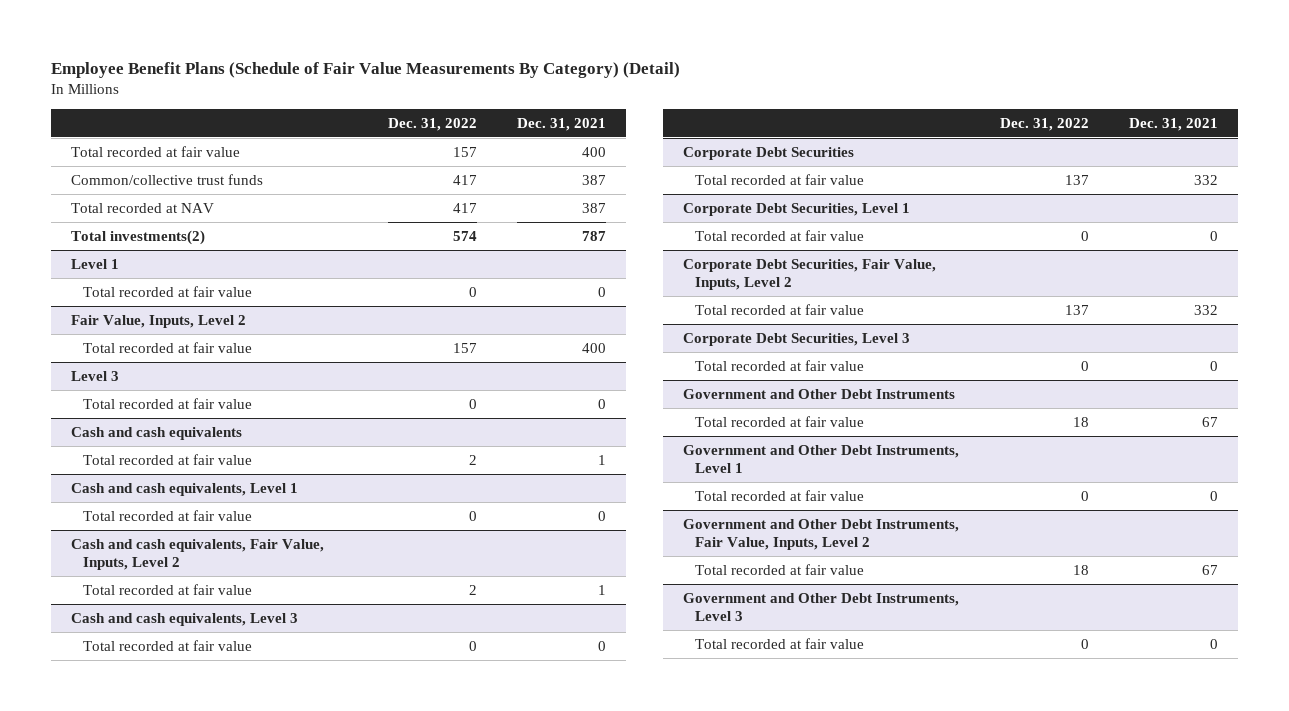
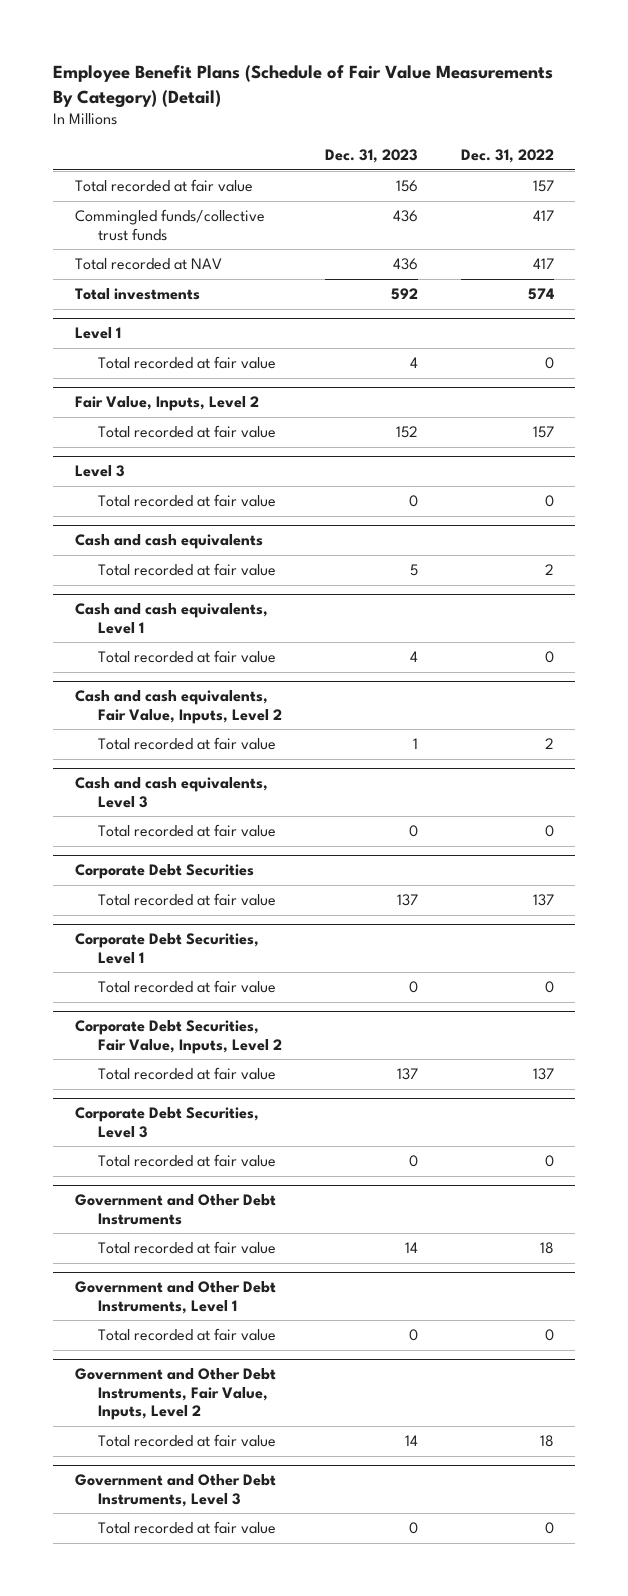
[516,117,606,131] Dec. 31, 2021 -> none
none -> [324,149,418,164] Dec. 31, 2023
[71,173,264,185] Common/collective trust funds -> [74,209,265,241] Commingled funds/collective trust funds
[71,229,206,245] Total investments(2) -> [74,288,200,301] Total investments

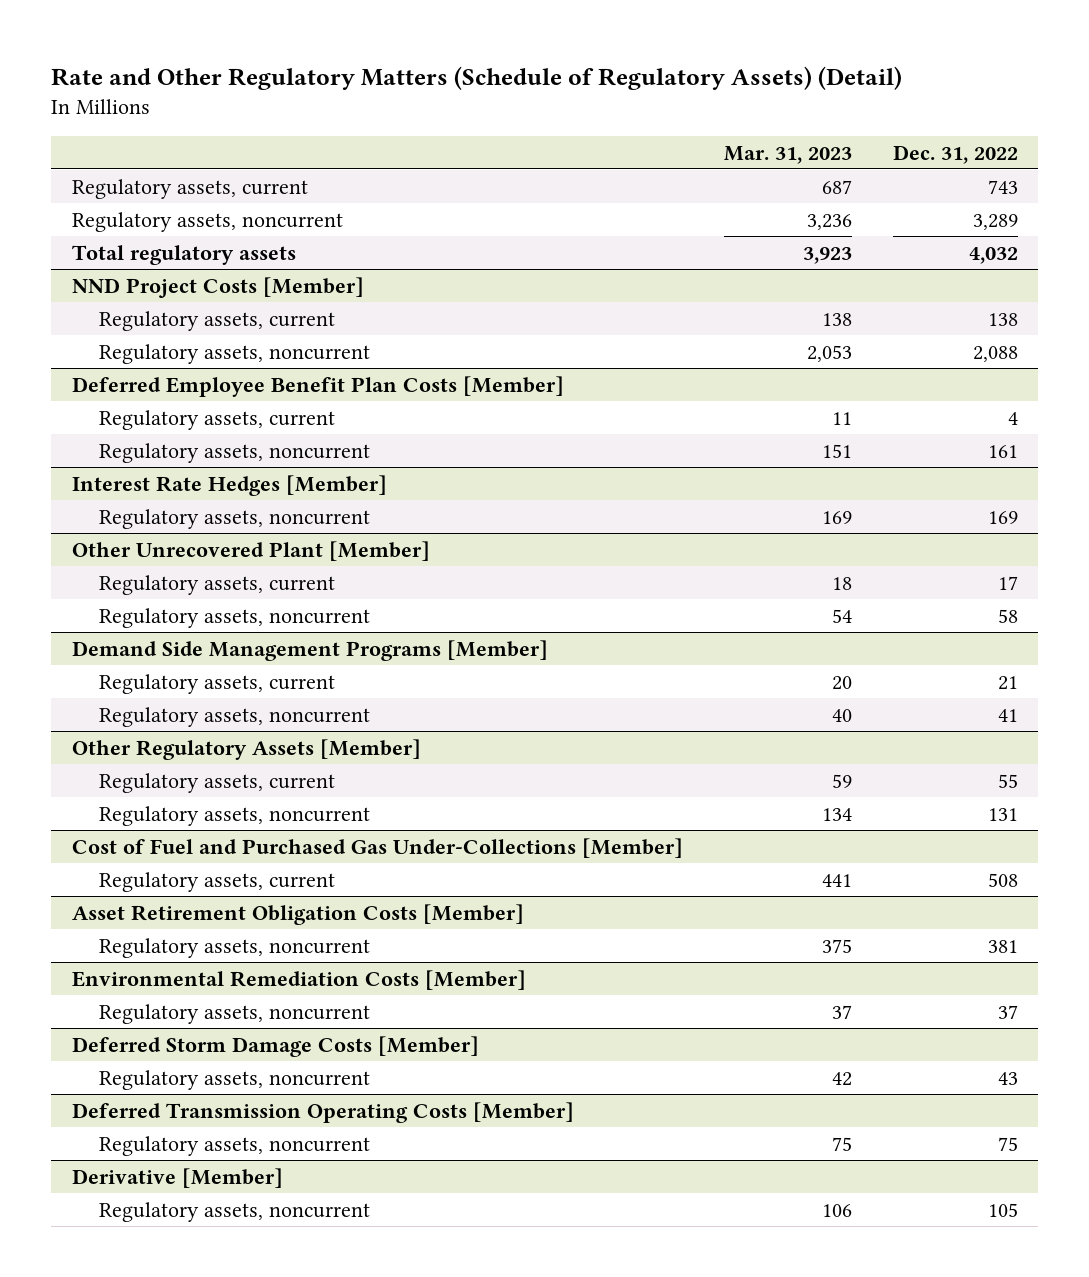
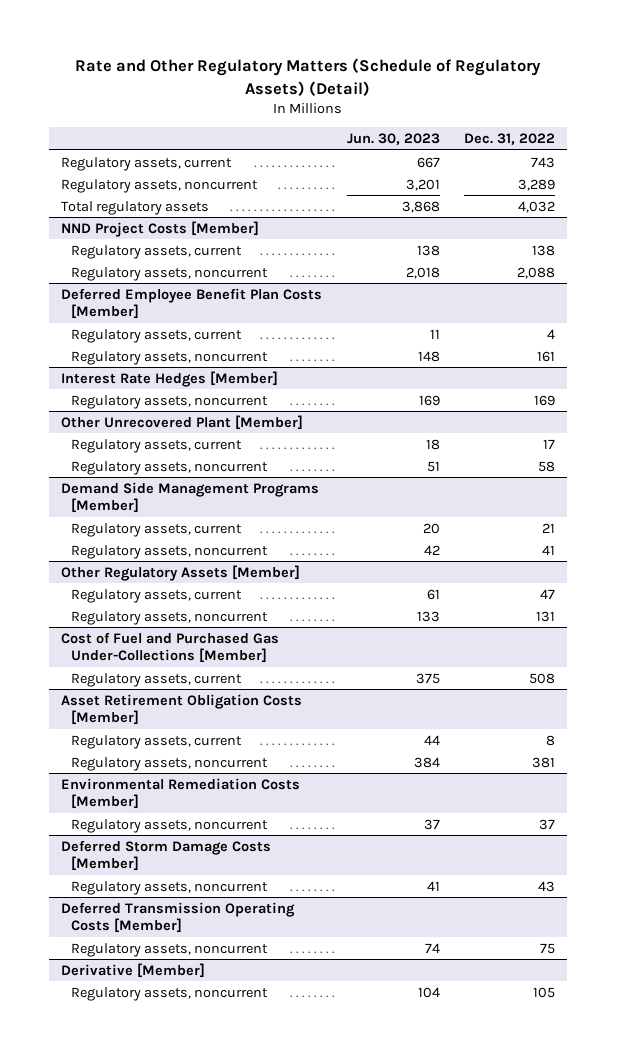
[723,145,852,164] Mar. 31, 2023 -> none
none -> [346,132,440,145] Jun. 30, 2023
[997,773,1018,788] 55 -> [540,588,556,599] 47
none -> [71,734,243,749] Regulatory assets, current

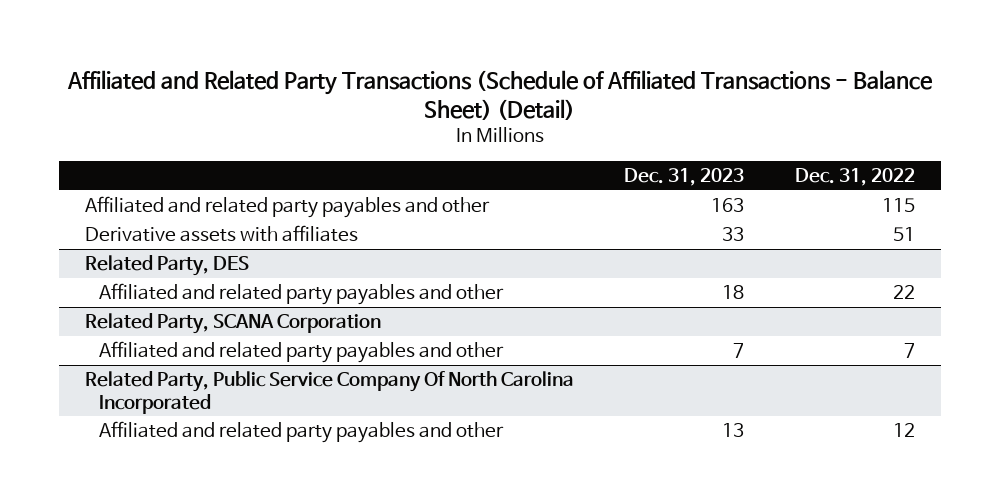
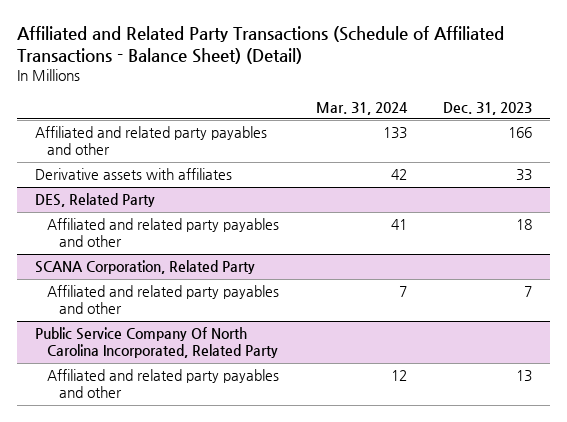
[795,167,916,186] Dec. 31, 2022 -> none
none -> [315,101,408,115] Mar. 31, 2024
[711,198,745,213] 163 -> [508,127,533,139] 166
[84,255,249,277] Related Party, DES -> [35,193,156,208] DES, Related Party
[84,313,381,335] Related Party, SCANA Corporation -> [35,260,256,275] SCANA Corporation, Related Party
[84,371,574,414] Related Party, Public Service Company Of North Carolina Incorporated -> [35,327,278,359] Public Service Company Of North Carolina Incorporated, Related Party

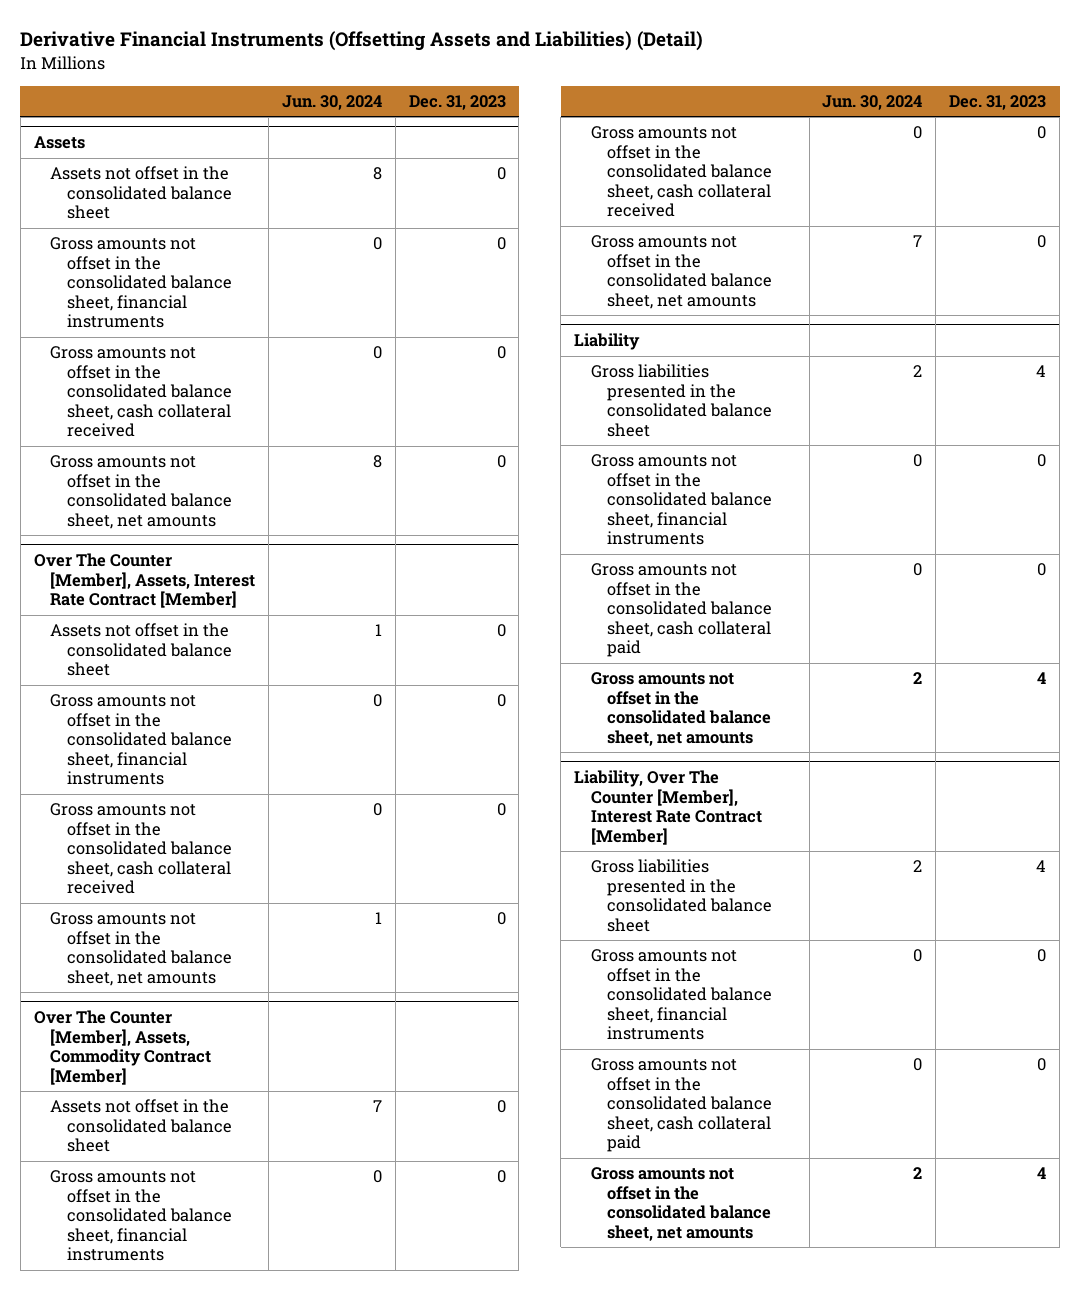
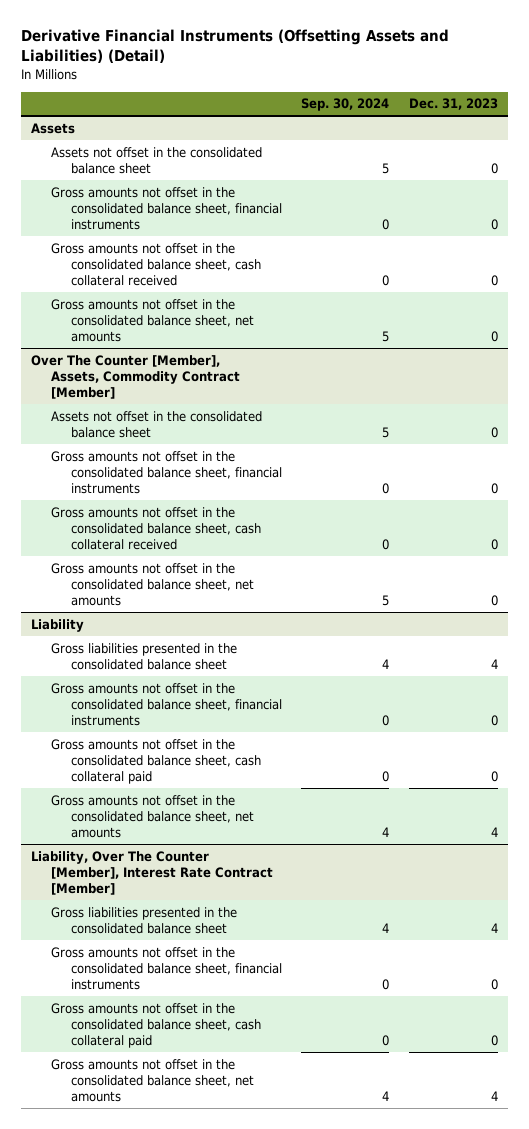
[281,94,382,110] Jun. 30, 2024 -> none
none -> [301,98,390,112] Sep. 30, 2024
[33,553,256,609] Over The Counter [Member], Assets, Interest Rate Contract [Member] -> none
[50,623,232,677] Assets not offset in the consolidated balance sheet -> none
[50,694,232,786] Gross amounts not offset in the consolidated balance sheet, financial instruments -> none
[50,803,232,895] Gross amounts not offset in the consolidated balance sheet, cash collateral received -> none
[50,912,232,986] Gross amounts not offset in the consolidated balance sheet, net amounts -> none

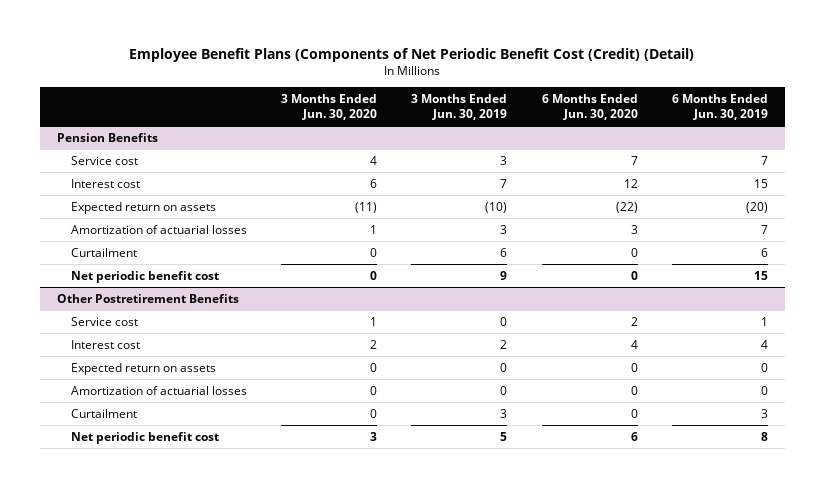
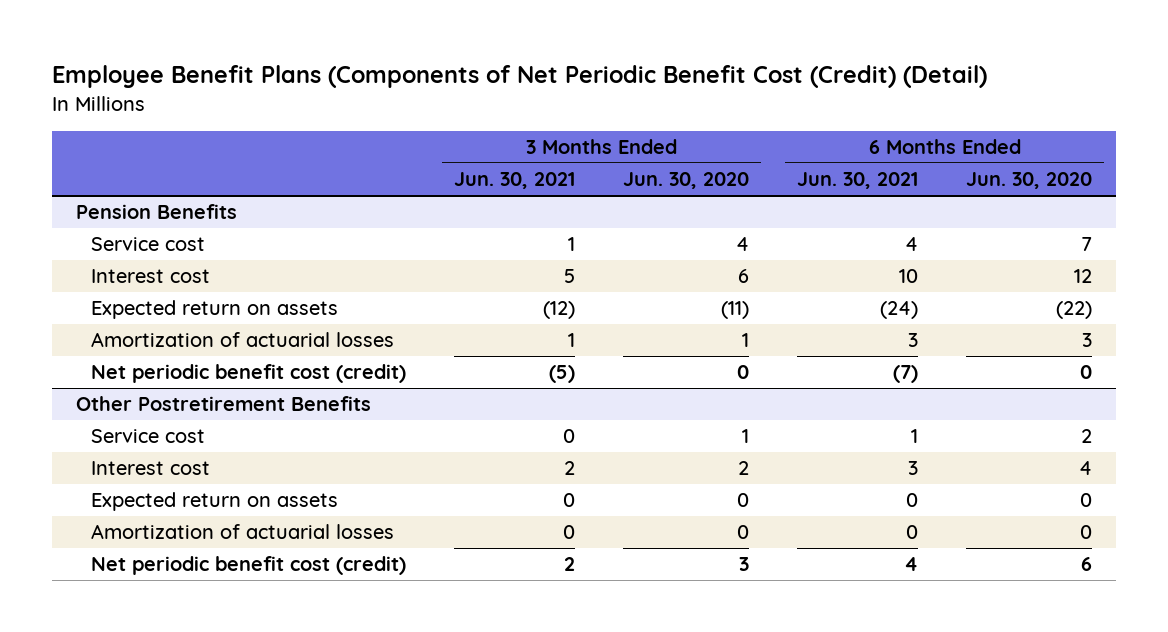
[411,94,508,121] 3 Months Ended Jun. 30, 2019 -> none
[671,94,768,121] 6 Months Ended Jun. 30, 2019 -> none
none -> [454,172,576,190] Jun. 30, 2021
none -> [797,172,919,190] Jun. 30, 2021
[71,247,138,257] Curtailment -> none
[71,270,220,283] Net periodic benefit cost -> [91,364,407,384] Net periodic benefit cost (credit)
[71,408,138,418] Curtailment -> none
[71,431,220,444] Net periodic benefit cost -> [91,556,407,576] Net periodic benefit cost (credit)

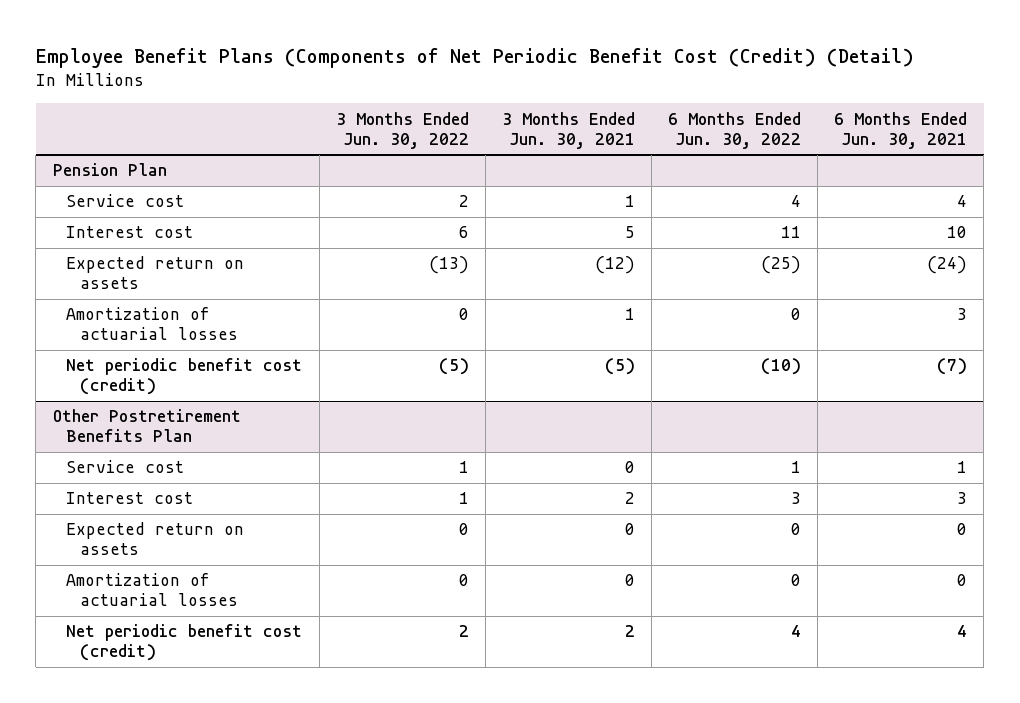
[623,172,750,190] Jun. 30, 2020 -> none
[966,172,1093,190] Jun. 30, 2020 -> none
none -> [335,111,469,149] 3 Months Ended Jun. 30, 2022
none -> [668,111,802,149] 6 Months Ended Jun. 30, 2022
[75,204,237,220] Pension Benefits -> [52,163,167,177] Pension Plan
[75,396,371,412] Other Postretirement Benefits -> [52,409,241,443] Other Postretirement Benefits Plan

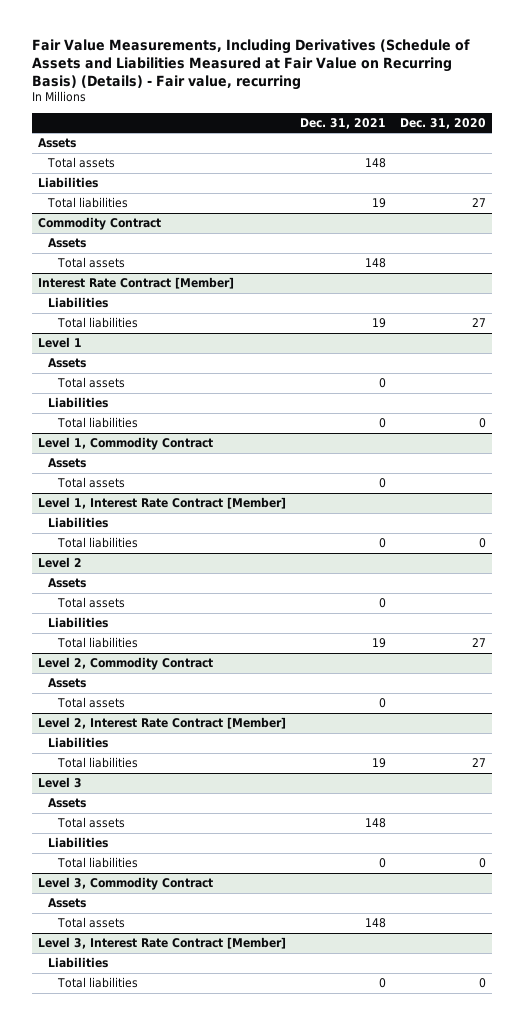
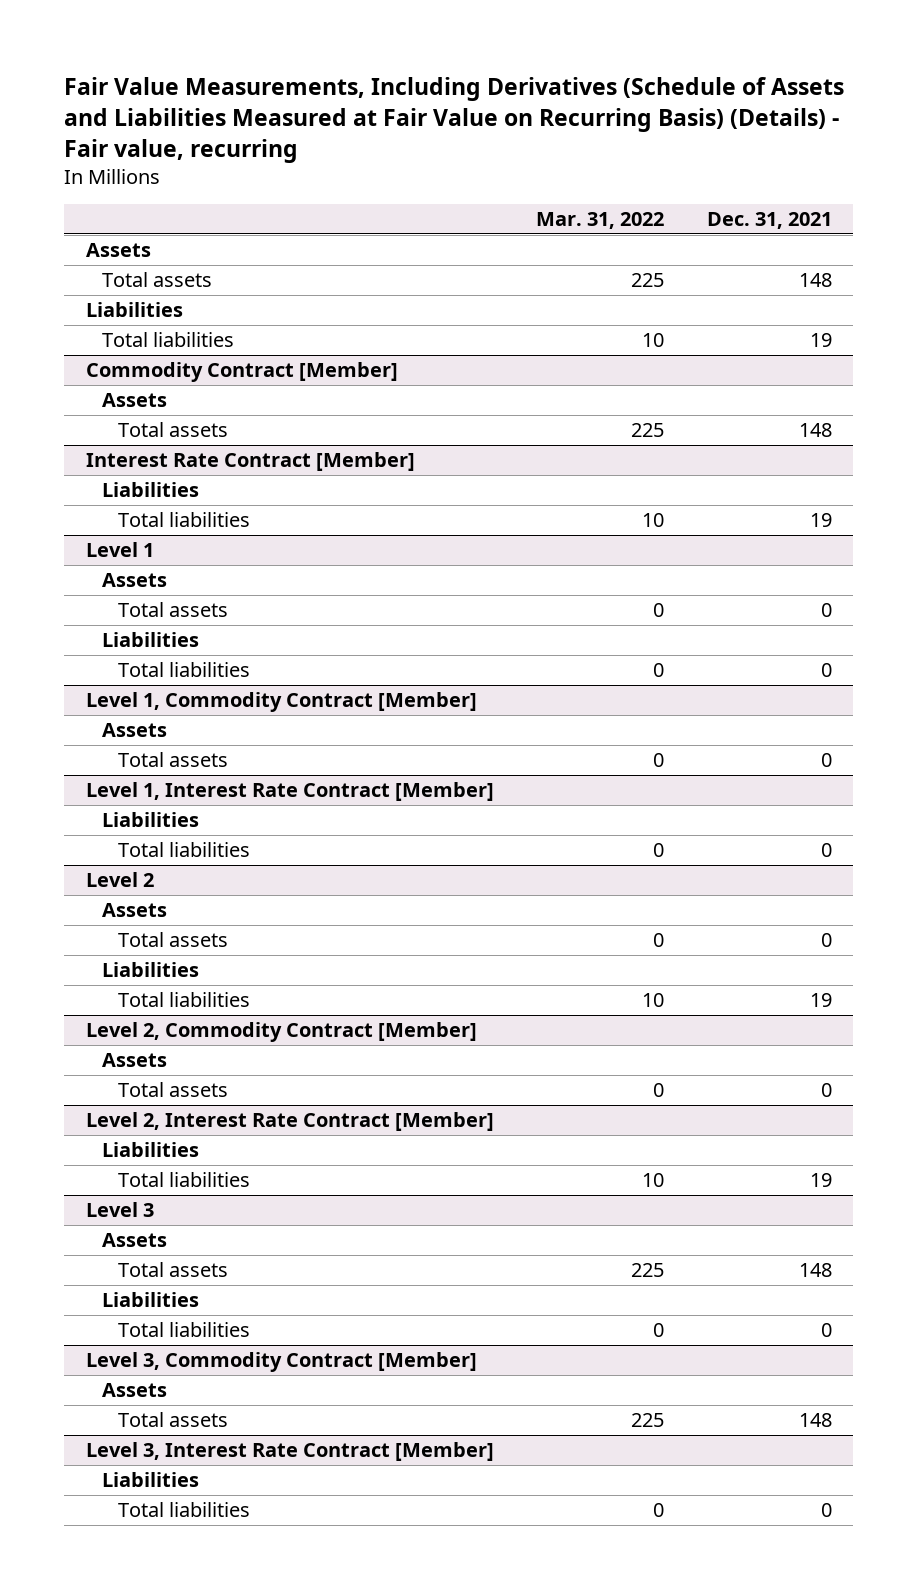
[399,117,486,129] Dec. 31, 2020 -> none
none -> [536,211,665,229] Mar. 31, 2022
[38,217,162,231] Commodity Contract -> [85,362,398,383] Commodity Contract [Member]
[38,437,214,451] Level 1, Commodity Contract -> [85,692,477,713] Level 1, Commodity Contract [Member]
[38,657,214,671] Level 2, Commodity Contract -> [85,1022,477,1043] Level 2, Commodity Contract [Member]
[38,877,214,891] Level 3, Commodity Contract -> [85,1352,477,1373] Level 3, Commodity Contract [Member]

